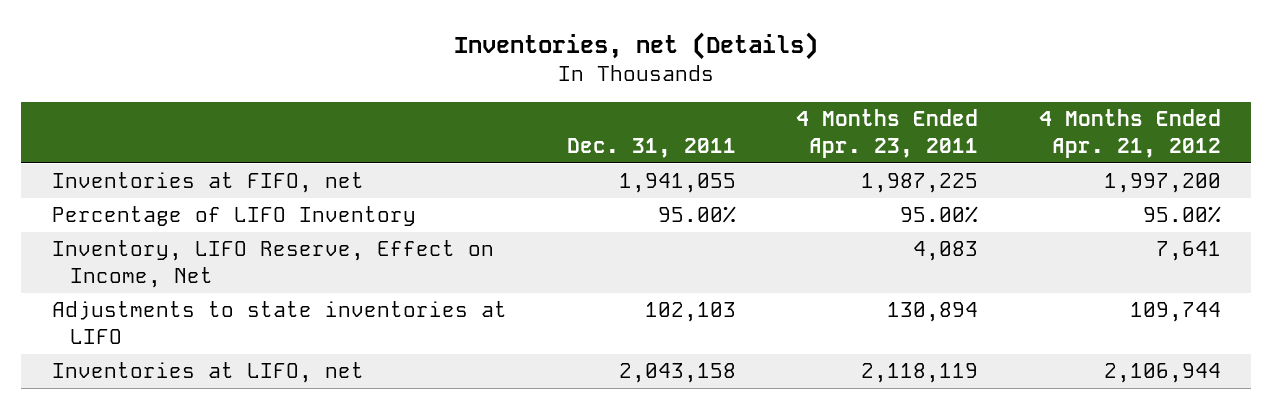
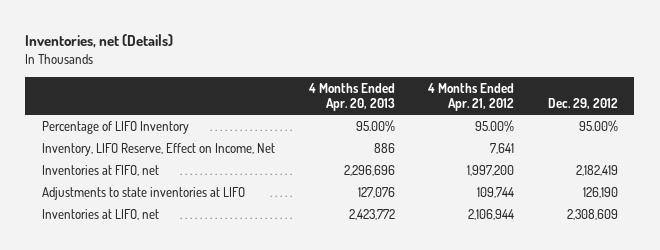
[566,137,736,158] Dec. 31, 2011 -> none
[796,109,979,158] 4 Months Ended Apr. 23, 2011 -> none
none -> [307,82,395,112] 4 Months Ended Apr. 20, 2013
none -> [547,98,618,110] Dec. 29, 2012
[51,172,364,194] Inventories at FIFO, net -> [42,164,160,176] Inventories at FIFO, net

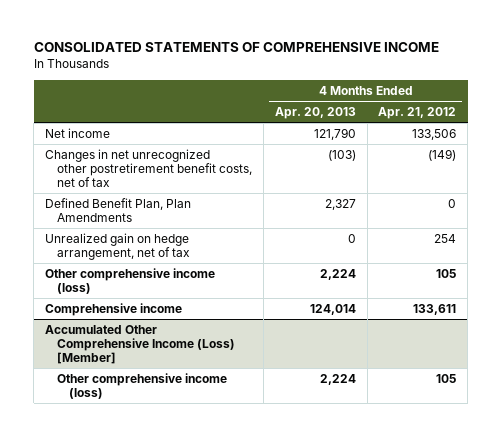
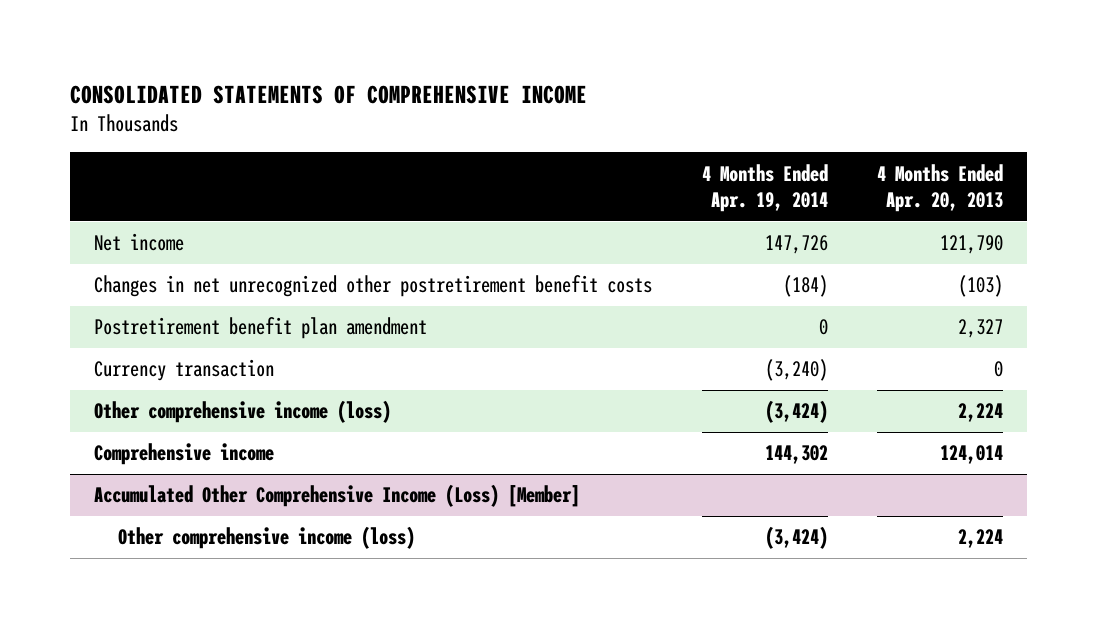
[378,107,457,120] Apr. 21, 2012 -> none
none -> [701,163,828,213] 4 Months Ended Apr. 19, 2014
[45,232,191,260] Unrealized gain on hedge arrangement, net of tax -> none
[45,148,253,187] Changes in net unrecognized other postretirement benefit costs, net of tax -> [94,275,653,298] Changes in net unrecognized other postretirement benefit costs
[45,197,192,222] Defined Benefit Plan, Plan Amendments -> [94,317,428,340] Postretirement benefit plan amendment
none -> [94,359,275,382] Currency transaction

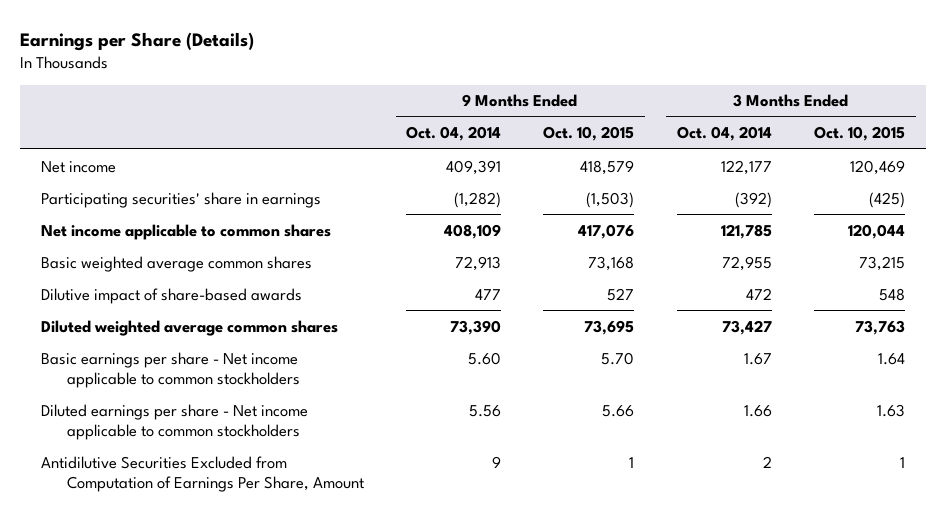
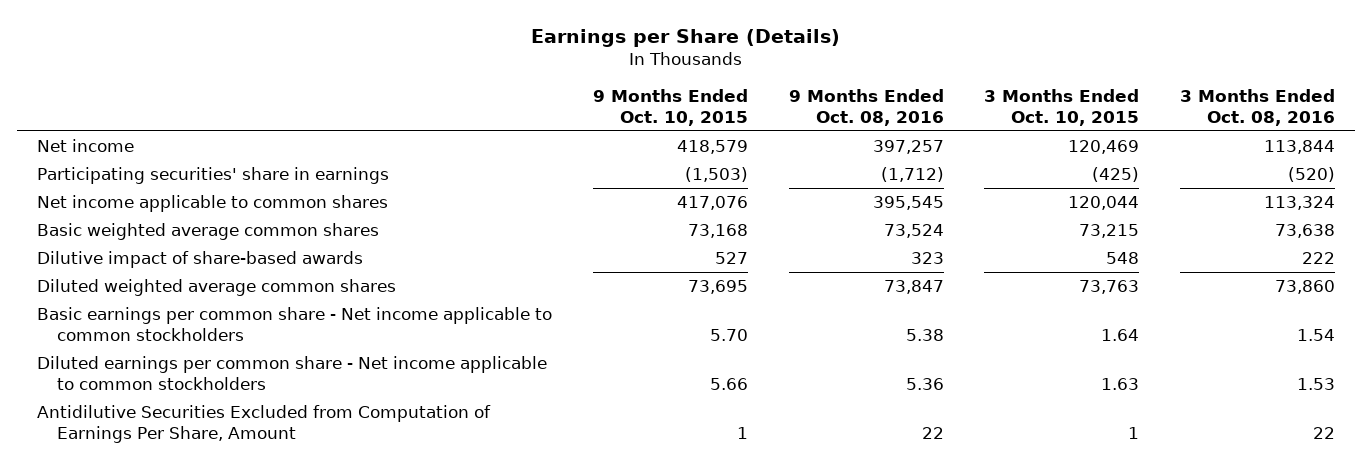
[406,126,502,142] Oct. 04, 2014 -> none
[676,126,772,142] Oct. 04, 2014 -> none
none -> [788,88,944,126] 9 Months Ended Oct. 08, 2016
none -> [1179,88,1335,126] 3 Months Ended Oct. 08, 2016
[40,351,300,388] Basic earnings per share - Net income applicable to common stockholders -> [37,307,553,342] Basic earnings per common share - Net income applicable to common stockholders
[40,403,308,440] Diluted earnings per share - Net income applicable to common stockholders -> [37,356,548,391] Diluted earnings per common share - Net income applicable to common stockholders

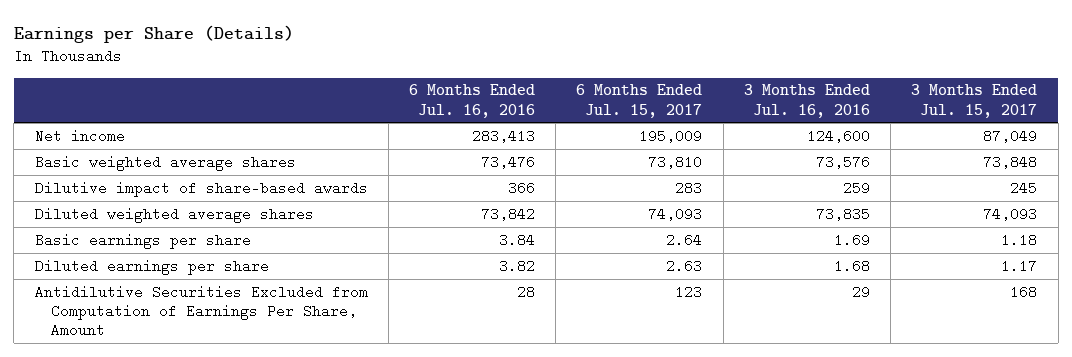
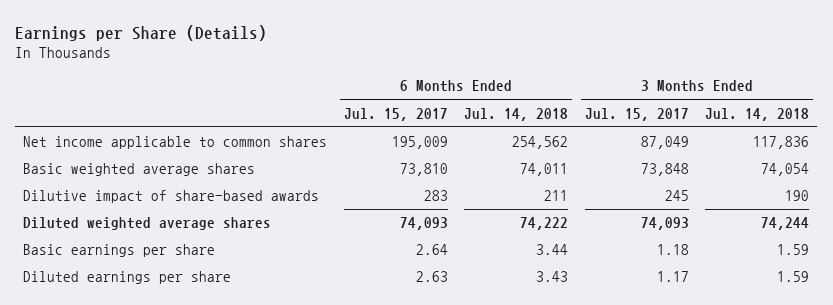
[409,84,536,118] 6 Months Ended Jul. 16, 2016 -> none
[743,84,870,118] 3 Months Ended Jul. 16, 2016 -> none
none -> [464,107,569,121] Jul. 14, 2018
none -> [705,107,810,121] Jul. 14, 2018
[34,128,125,143] Net income -> [23,136,328,150] Net income applicable to common shares
[34,284,368,338] Antidilutive Securities Excluded from Computation of Earnings Per Share, Amount -> none

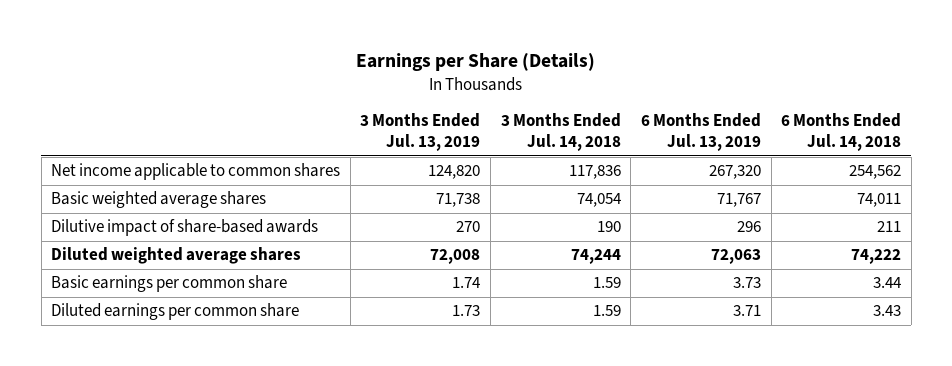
[343,107,448,121] Jul. 15, 2017 -> none
[584,107,689,121] Jul. 15, 2017 -> none
none -> [360,113,481,152] 3 Months Ended Jul. 13, 2019
none -> [641,113,762,152] 6 Months Ended Jul. 13, 2019
[23,244,216,258] Basic earnings per share -> [51,275,288,293] Basic earnings per common share
[23,271,232,285] Diluted earnings per share -> [51,303,300,321] Diluted earnings per common share

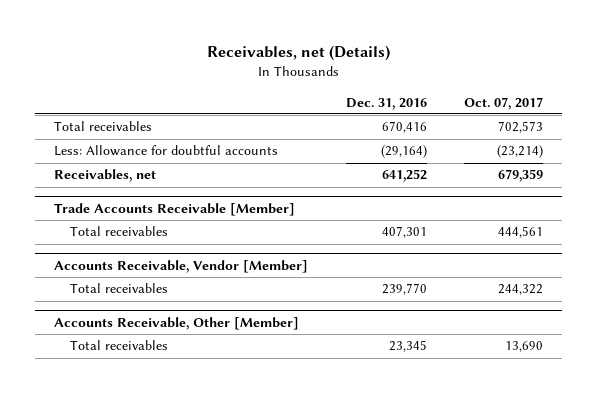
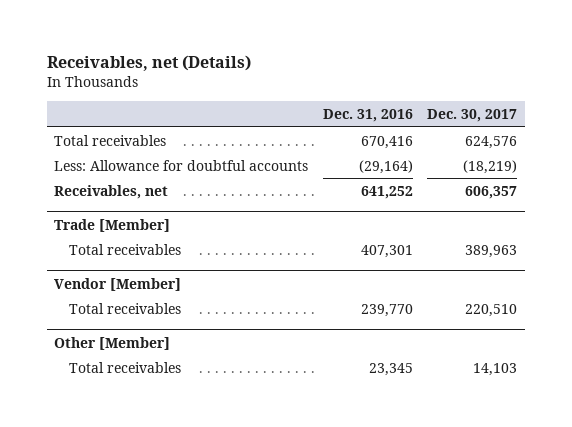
[464,96,544,110] Oct. 07, 2017 -> none
none -> [427,109,518,123] Dec. 30, 2017
[53,202,295,216] Trade Accounts Receivable [Member] -> [54,218,171,232] Trade [Member]
[53,259,308,273] Accounts Receivable, Vendor [Member] -> [54,277,182,291] Vendor [Member]
[53,316,299,330] Accounts Receivable, Other [Member] -> [54,336,171,350] Other [Member]

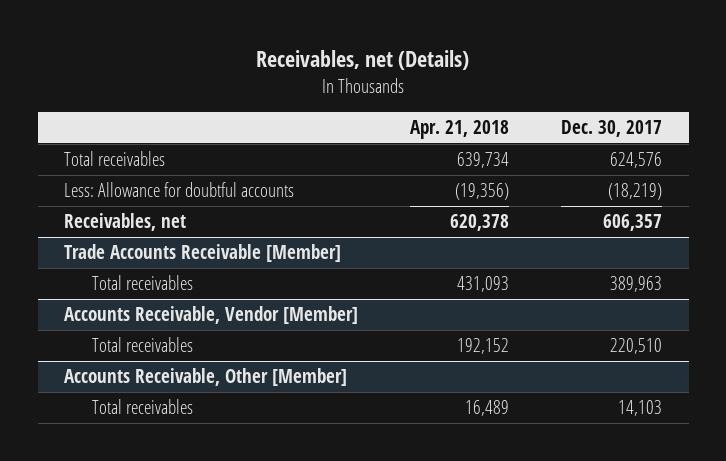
[322,109,413,123] Dec. 31, 2016 -> none
none -> [410,119,510,139] Apr. 21, 2018
[54,218,171,232] Trade [Member] -> [63,244,341,263] Trade Accounts Receivable [Member]
[54,277,182,291] Vendor [Member] -> [63,306,358,325] Accounts Receivable, Vendor [Member]
[54,336,171,350] Other [Member] -> [63,368,347,387] Accounts Receivable, Other [Member]

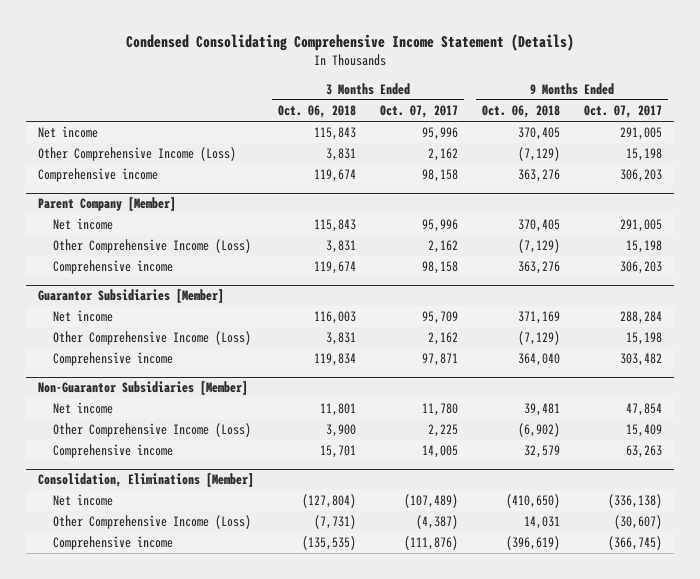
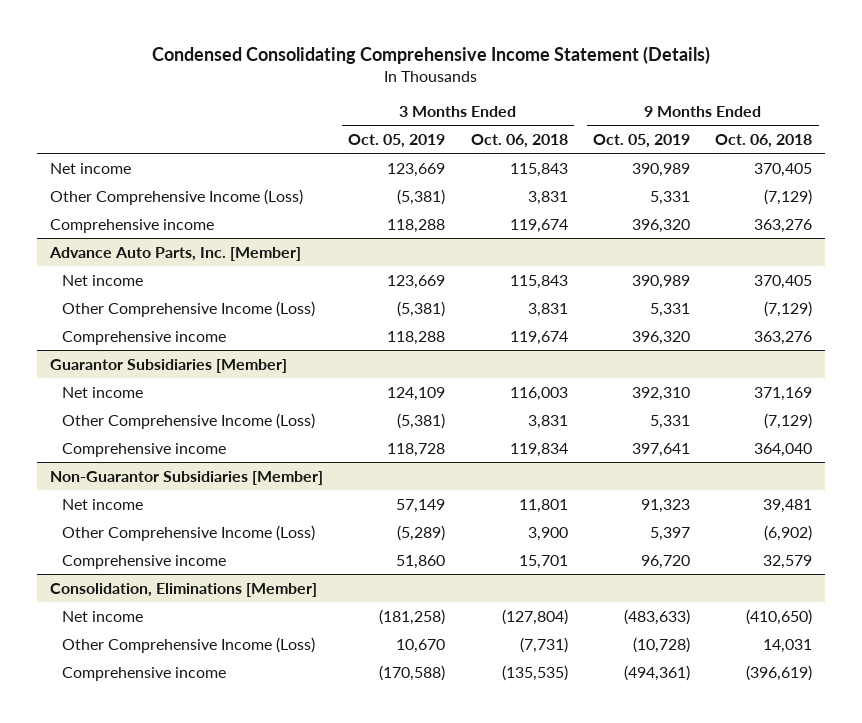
[379,105,458,119] Oct. 07, 2017 -> none
[584,105,663,119] Oct. 07, 2017 -> none
none -> [348,133,446,148] Oct. 05, 2019
none -> [592,133,690,148] Oct. 05, 2019
[37,197,176,212] Parent Company [Member] -> [48,246,301,261] Advance Auto Parts, Inc. [Member]

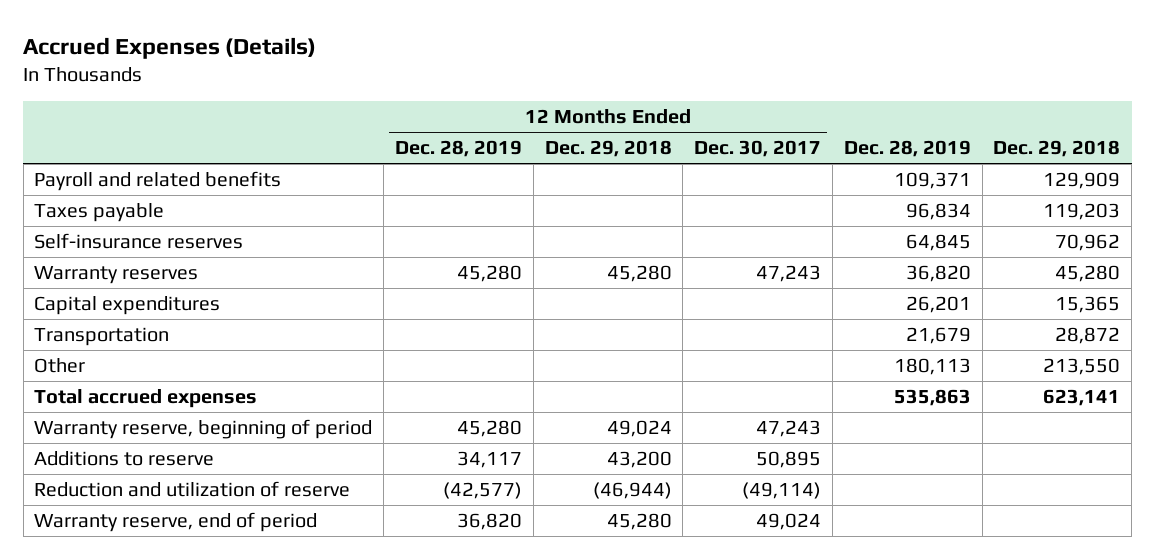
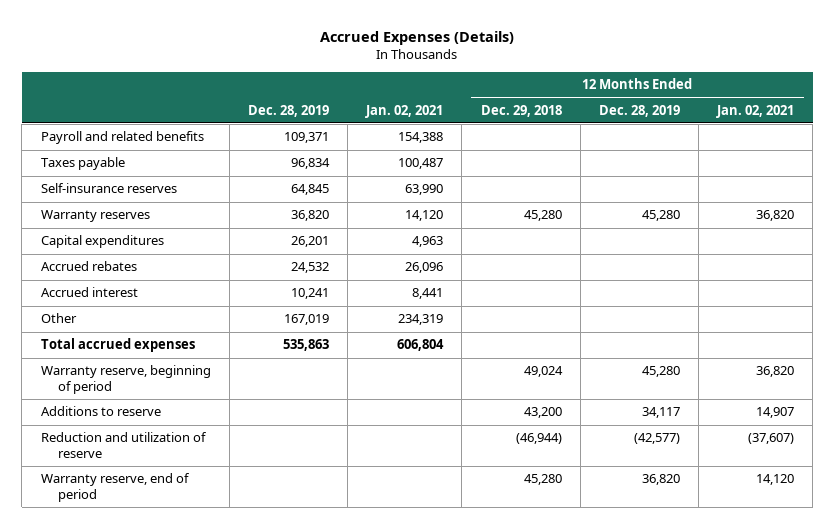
[694,140,822,158] Dec. 30, 2017 -> none
[993,140,1121,158] Dec. 29, 2018 -> none
none -> [365,104,444,118] Jan. 02, 2021
none -> [716,104,795,118] Jan. 02, 2021
[34,326,170,346] Transportation -> none
none -> [40,261,137,272] Accrued rebates
none -> [40,287,138,298] Accrued interest
[893,357,971,375] 180,113 -> [283,314,329,326] 167,019

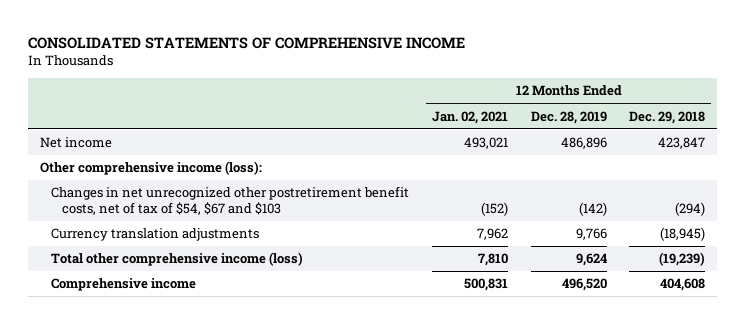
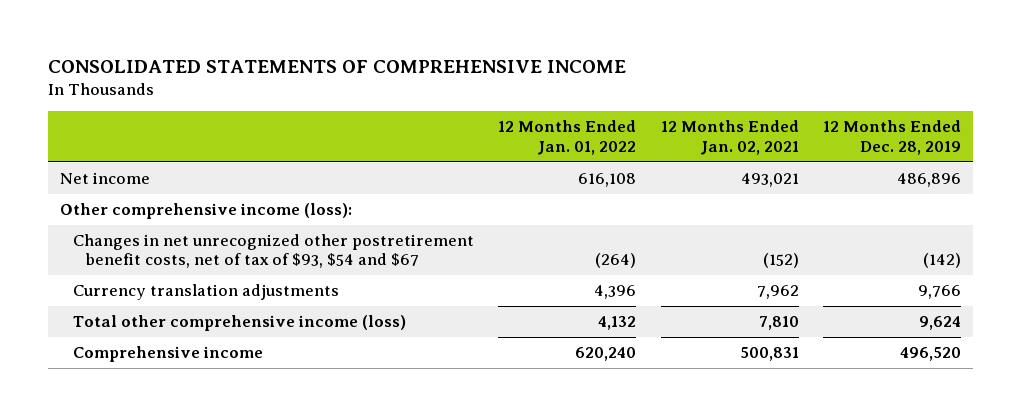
[629,110,706,124] Dec. 29, 2018 -> none
none -> [498,120,637,155] 12 Months Ended Jan. 01, 2022
[50,186,409,215] Changes in net unrecognized other postretirement benefit costs, net of tax of $54, $67 and $103 -> [73,233,475,269] Changes in net unrecognized other postretirement benefit costs, net of tax of $93, $54 and $67

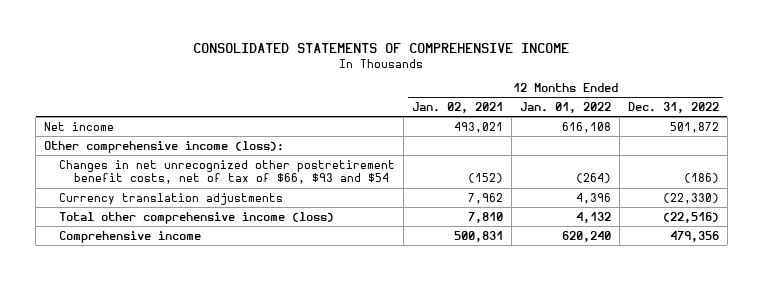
[823,120,962,155] 12 Months Ended Dec. 28, 2019 -> none
none -> [627,102,719,114] Dec. 31, 2022
[73,233,475,269] Changes in net unrecognized other postretirement benefit costs, net of tax of $93, $54 and $67 -> [59,159,396,185] Changes in net unrecognized other postretirement benefit costs, net of tax of $66, $93 and $54

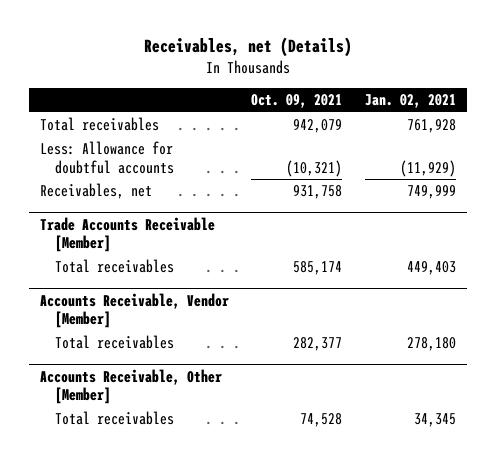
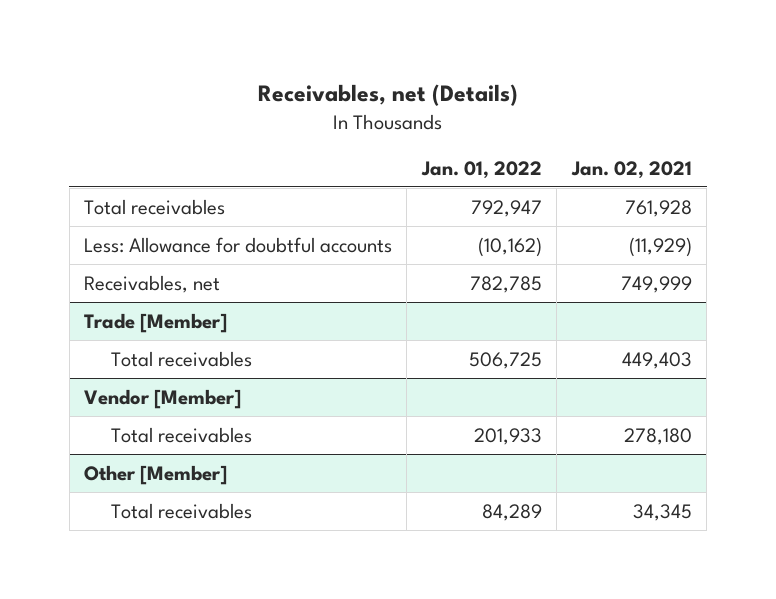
[251,94,343,109] Oct. 09, 2021 -> none
none -> [420,160,542,179] Jan. 01, 2022
[39,216,215,253] Trade Accounts Receivable [Member] -> [84,312,228,333] Trade [Member]
[39,292,229,329] Accounts Receivable, Vendor [Member] -> [84,388,242,409] Vendor [Member]
[39,368,222,405] Accounts Receivable, Other [Member] -> [84,464,228,485] Other [Member]

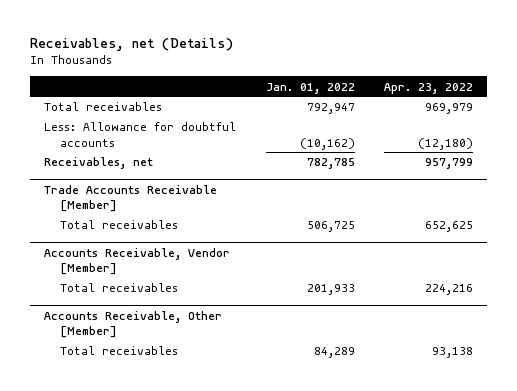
[570,160,692,179] Jan. 02, 2021 -> none
none -> [383,82,473,94] Apr. 23, 2022
[84,312,228,333] Trade [Member] -> [44,184,218,213] Trade Accounts Receivable [Member]
[84,388,242,409] Vendor [Member] -> [44,247,231,276] Accounts Receivable, Vendor [Member]
[84,464,228,485] Other [Member] -> [44,310,223,339] Accounts Receivable, Other [Member]

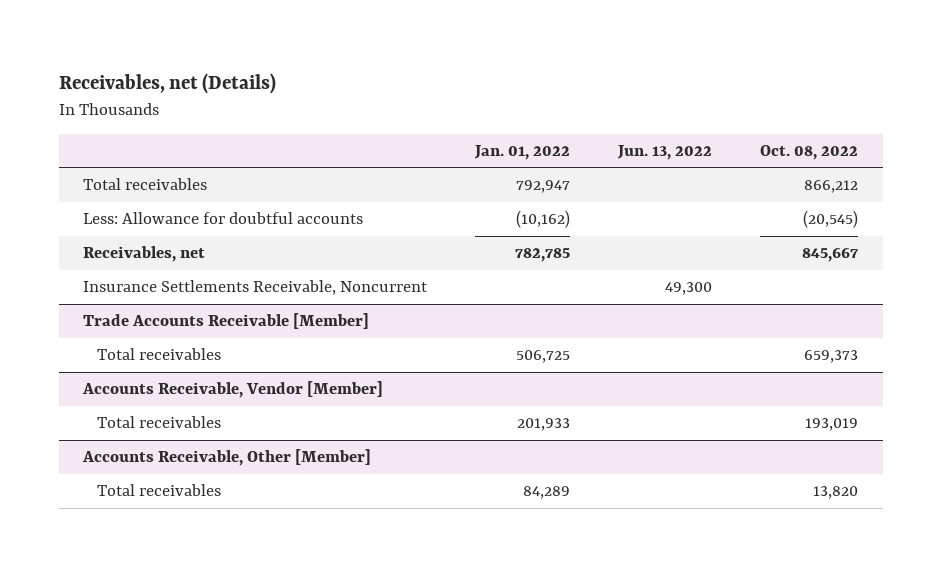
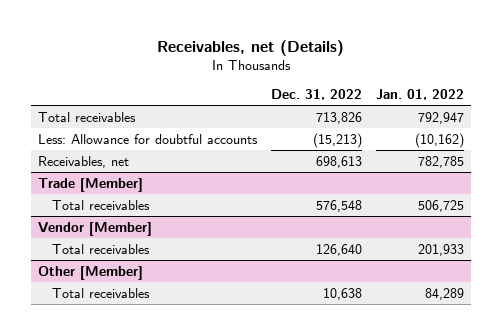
[617,145,713,161] Jun. 13, 2022 -> none
[760,145,859,161] Oct. 08, 2022 -> none
none -> [271,89,363,101] Dec. 31, 2022
[83,280,429,296] Insurance Settlements Receivable, Noncurrent -> none
[83,313,370,330] Trade Accounts Receivable [Member] -> [38,177,144,192] Trade [Member]
[82,381,384,399] Accounts Receivable, Vendor [Member] -> [38,221,153,236] Vendor [Member]
[82,449,372,467] Accounts Receivable, Other [Member] -> [38,265,144,280] Other [Member]

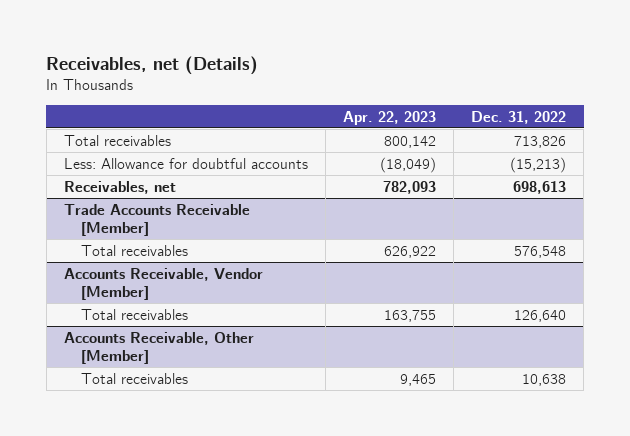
[376,89,465,101] Jan. 01, 2022 -> none
none -> [343,110,437,125] Apr. 22, 2023
[38,177,144,192] Trade [Member] -> [63,203,250,236] Trade Accounts Receivable [Member]
[38,221,153,236] Vendor [Member] -> [63,267,263,300] Accounts Receivable, Vendor [Member]
[38,265,144,280] Other [Member] -> [63,331,254,364] Accounts Receivable, Other [Member]

